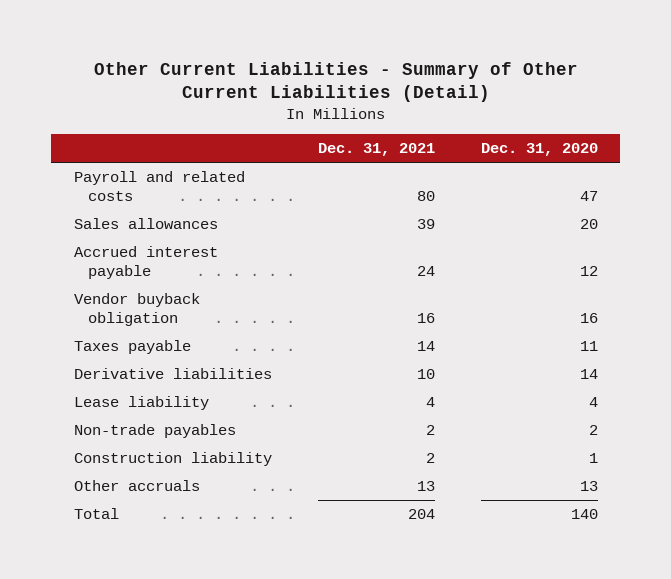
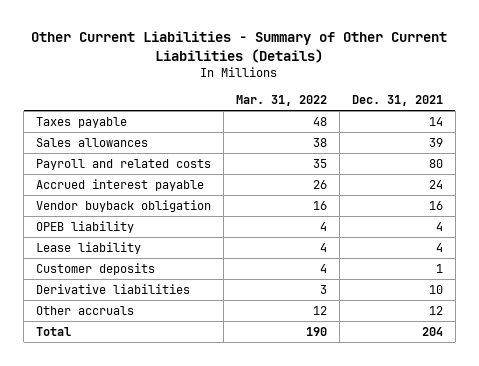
[93,61,578,103] Other Current Liabilities - Summary of Other Current Liabilities (Detail) -> [31,31,448,64] Other Current Liabilities - Summary of Other Current Liabilities (Details)
[480,143,598,157] Dec. 31, 2020 -> none
none -> [235,95,327,107] Mar. 31, 2022
[73,339,191,354] Taxes payable -> [36,116,128,128] Taxes payable
[73,170,245,201] Payroll and related costs -> [36,158,212,170] Payroll and related costs
none -> [36,220,135,233] OPEB liability
[73,423,236,438] Non-trade payables -> none
[73,451,272,466] Construction liability -> none
none -> [36,262,156,275] Customer deposits
[73,367,272,379] Derivative liabilities -> [36,283,191,294] Derivative liabilities
[416,480,435,491] 13 -> [428,305,443,315] 12

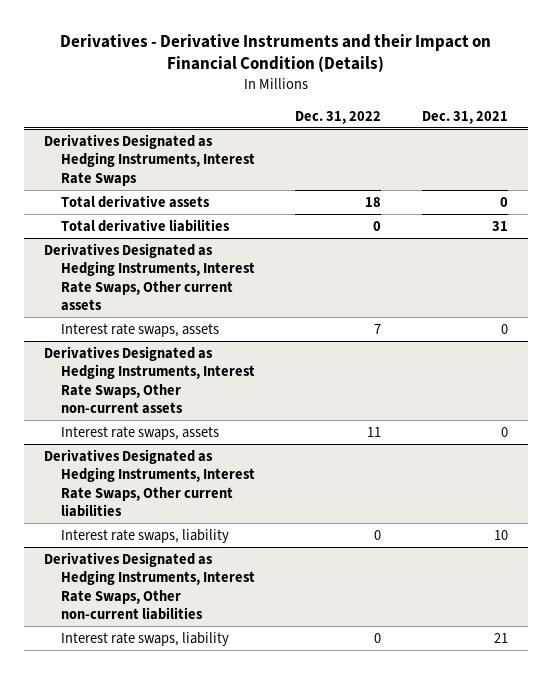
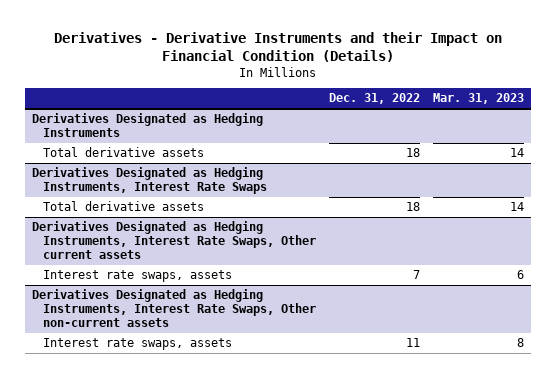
[421,110,508,124] Dec. 31, 2021 -> none
none -> [433,93,525,105] Mar. 31, 2023
none -> [31,113,263,138] Derivatives Designated as Hedging Instruments
none -> [43,147,205,158] Total derivative assets
[61,218,231,232] Total derivative liabilities -> none
[43,448,256,518] Derivatives Designated as Hedging Instruments, Interest Rate Swaps, Other current liabilities -> none
[61,528,230,543] Interest rate swaps, liability -> none
[43,551,256,621] Derivatives Designated as Hedging Instruments, Interest Rate Swaps, Other non-current liabilities -> none
[61,631,230,646] Interest rate swaps, liability -> none

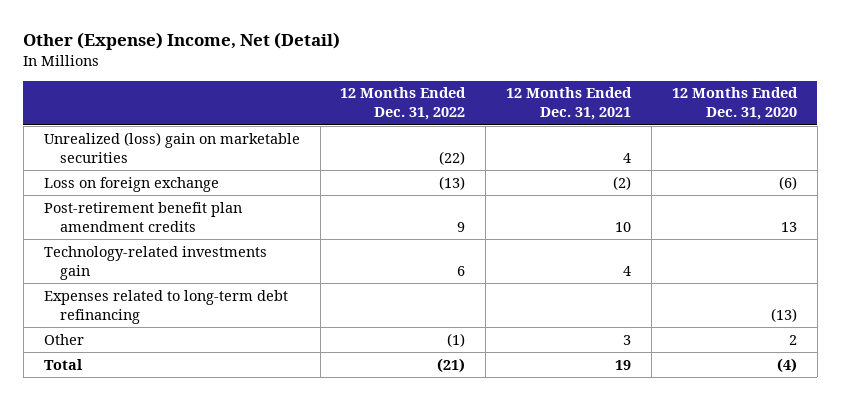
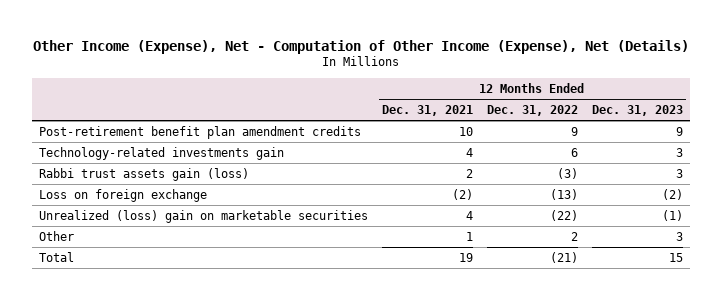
[23,32,341,51] Other (Expense) Income, Net (Detail) -> [33,39,690,54] Other Income (Expense), Net - Computation of Other Income (Expense), Net (Details)
[671,87,798,121] 12 Months Ended Dec. 31, 2020 -> none
none -> [591,104,683,116] Dec. 31, 2023
[43,289,288,324] Expenses related to long-term debt refinancing -> none
none -> [39,167,250,181] Rabbi trust assets gain (loss)
[43,176,219,192] Loss on foreign exchange -> [39,188,208,202] Loss on foreign exchange
[43,131,300,163] Unrealized (loss) gain on marketable securities -> [39,209,369,223] Unrealized (loss) gain on marketable securities
[447,332,466,347] (1) -> [570,231,578,241] 2
[623,334,632,345] 3 -> [466,231,474,241] 1

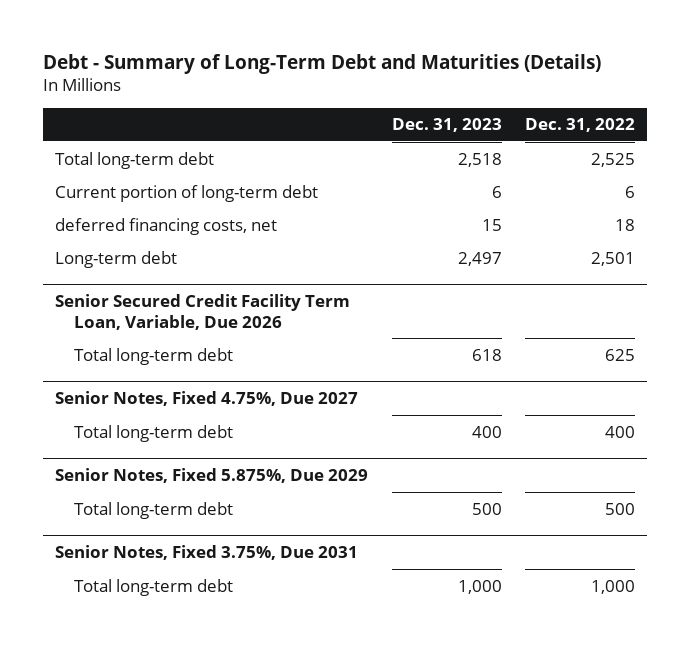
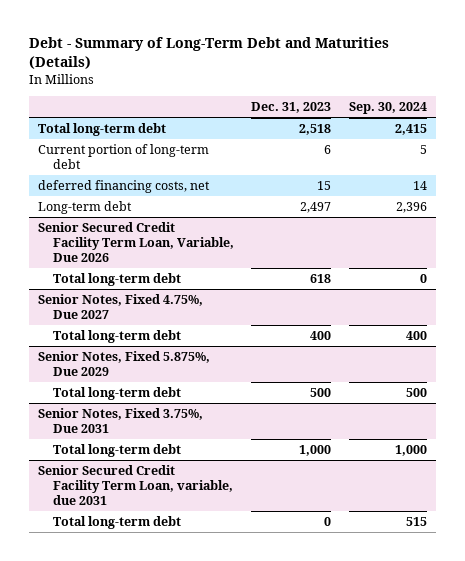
[525,118,636,133] Dec. 31, 2022 -> none
none -> [349,102,428,115] Sep. 30, 2024
none -> [38,464,233,505] Senior Secured Credit Facility Term Loan, variable, due 2031
none -> [52,515,181,529] Total long-term debt

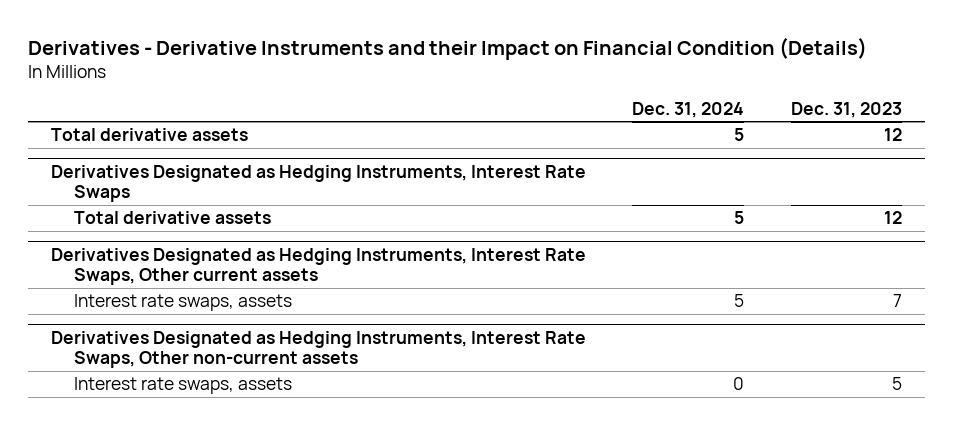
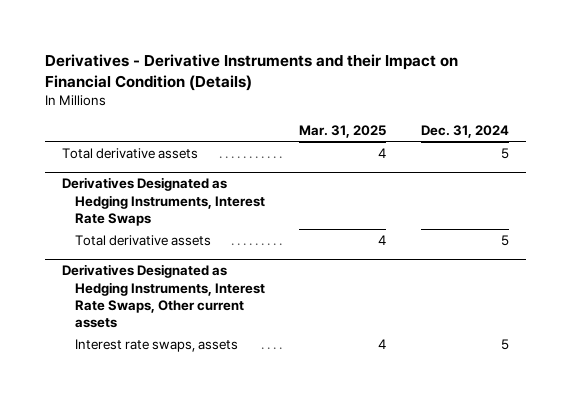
[790,101,902,118] Dec. 31, 2023 -> none
none -> [299,124,387,138] Mar. 31, 2025
[50,330,586,368] Derivatives Designated as Hedging Instruments, Interest Rate Swaps, Other non-current assets -> none
[73,377,292,395] Interest rate swaps, assets -> none

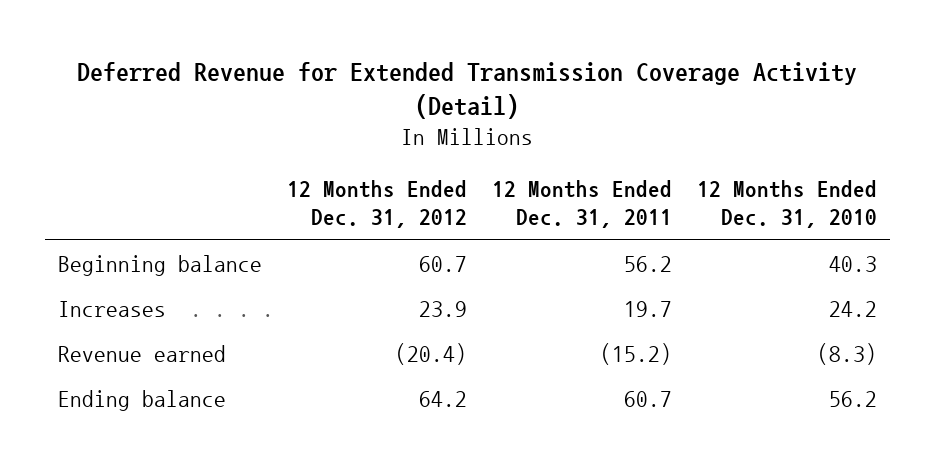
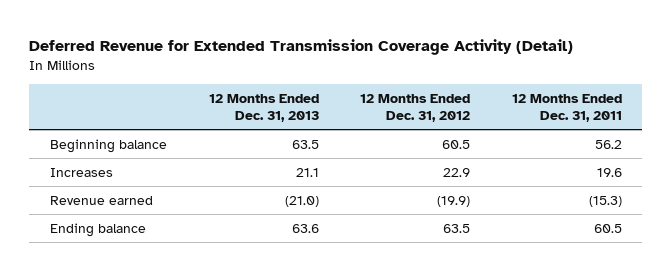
[697,180,878,229] 12 Months Ended Dec. 31, 2010 -> none
none -> [208,93,319,122] 12 Months Ended Dec. 31, 2013
[418,255,467,272] 60.7 -> [442,139,471,149] 60.5
[418,300,467,317] 23.9 -> [443,167,471,177] 22.9
[623,300,672,317] 19.7 -> [596,167,622,177] 19.6
[394,342,467,365] (20.4) -> [437,195,471,207] (19.9)
[599,342,672,365] (15.2) -> [588,195,622,207] (15.3)
[418,390,467,407] 64.2 -> [443,223,471,233] 63.5
[623,390,672,407] 60.7 -> [593,223,622,233] 60.5

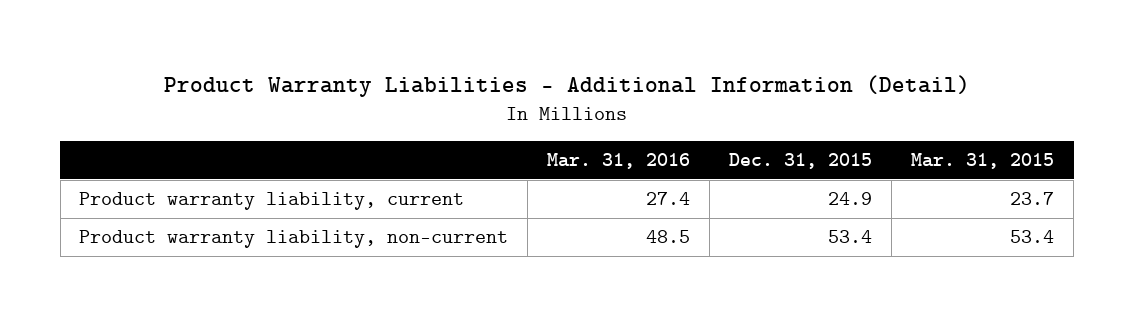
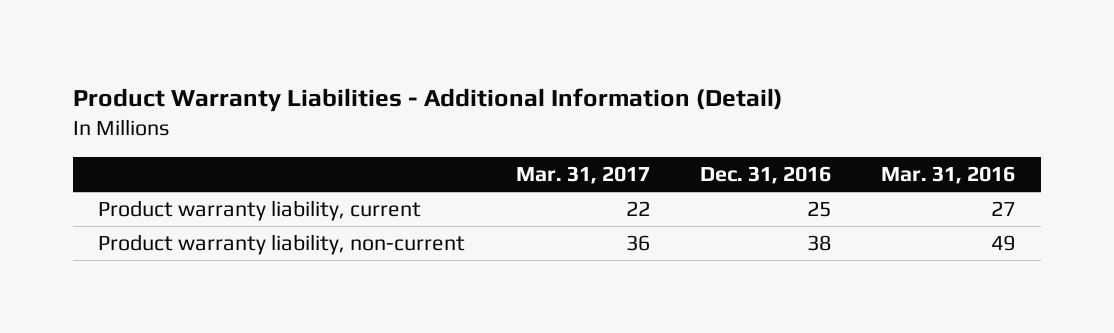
[729,152,873,169] Dec. 31, 2015 -> none
[911,152,1055,169] Mar. 31, 2015 -> none
none -> [515,166,650,185] Mar. 31, 2017
none -> [700,166,832,185] Dec. 31, 2016
[646,192,691,206] 27.4 -> [991,201,1016,217] 27
[646,230,691,244] 48.5 -> [991,235,1016,252] 49

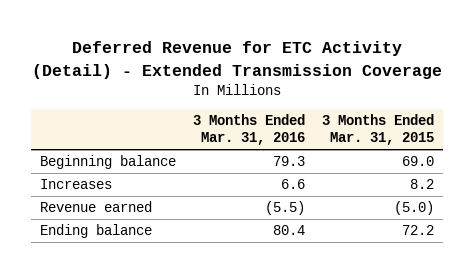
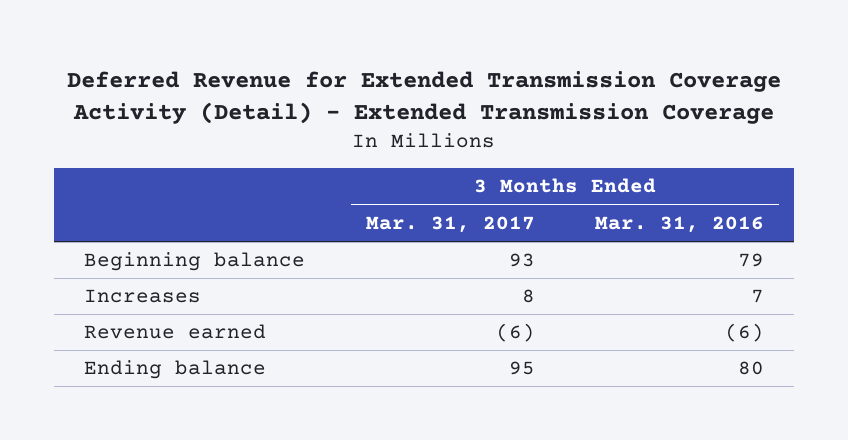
[32,41,443,79] Deferred Revenue for ETC Activity (Detail) - Extended Transmission Coverage -> [67,70,782,125] Deferred Revenue for Extended Transmission Coverage Activity (Detail) - Extended Transmission Coverage
[322,113,435,146] 3 Months Ended Mar. 31, 2015 -> none
none -> [365,215,535,233] Mar. 31, 2017
[273,156,306,167] 79.3 -> [737,253,764,268] 79
[281,179,306,190] 6.6 -> [750,289,764,304] 7
[265,201,306,216] (5.5) -> [724,323,764,343] (6)
[273,225,306,236] 80.4 -> [737,361,764,376] 80

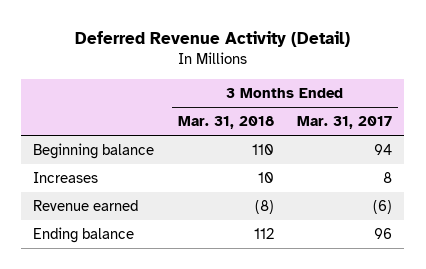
[67,70,782,125] Deferred Revenue for Extended Transmission Coverage Activity (Detail) - Extended Transmission Coverage -> [74,31,350,48] Deferred Revenue Activity (Detail)
[594,215,764,233] Mar. 31, 2016 -> none
none -> [177,116,274,130] Mar. 31, 2018
[508,253,535,268] 93 -> [374,144,393,156] 94
[508,361,535,376] 95 -> [374,228,393,240] 96

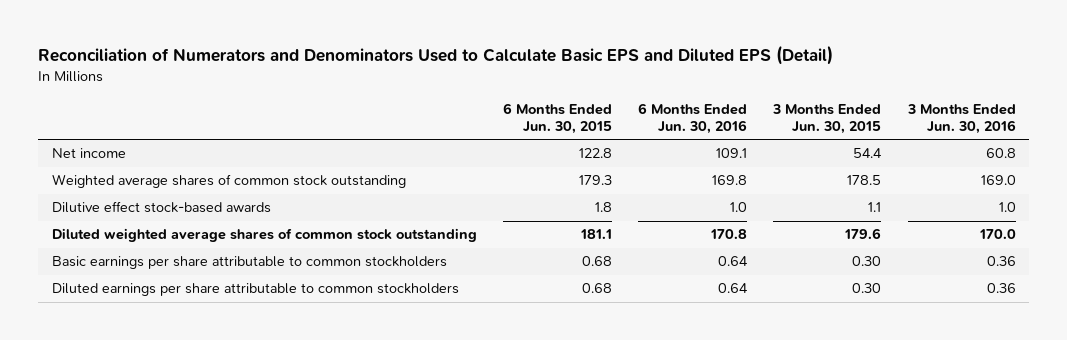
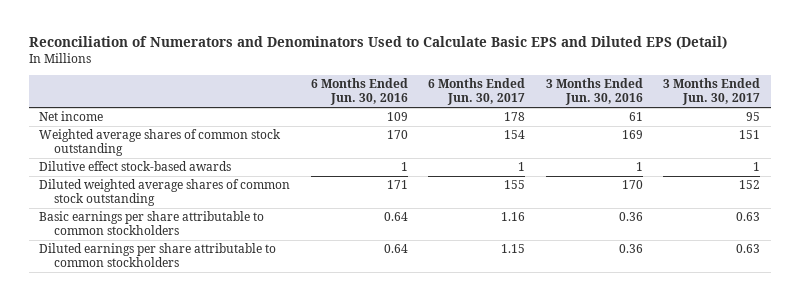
[502,102,612,135] 6 Months Ended Jun. 30, 2015 -> none
[772,103,882,135] 3 Months Ended Jun. 30, 2015 -> none
none -> [428,78,526,106] 6 Months Ended Jun. 30, 2017
none -> [663,78,761,106] 3 Months Ended Jun. 30, 2017
[716,148,748,159] 109.1 -> [386,112,408,122] 109
[985,148,1016,159] 60.8 -> [628,112,643,122] 61
[712,175,748,186] 169.8 -> [386,130,408,140] 170
[980,175,1016,186] 169.0 -> [621,130,643,140] 169
[730,202,748,213] 1.0 -> [400,162,408,172] 1
[998,202,1016,213] 1.0 -> [635,162,643,172] 1
[710,229,748,240] 170.8 -> [386,180,408,190] 171
[978,229,1016,240] 170.0 -> [621,180,643,190] 170

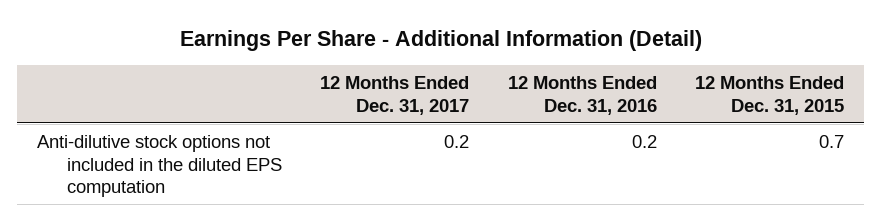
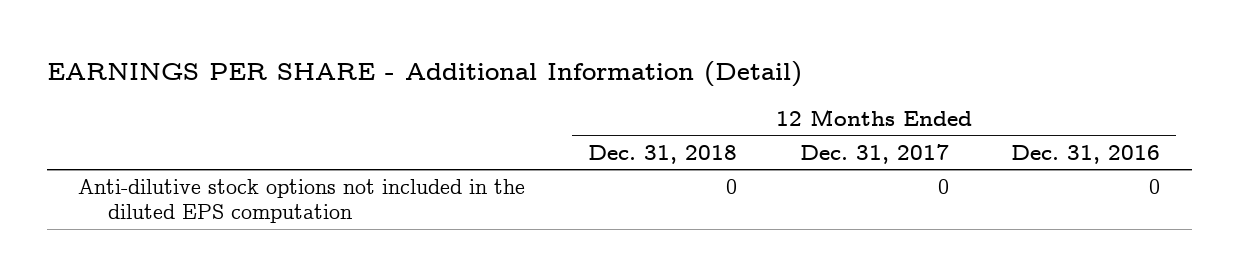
[179,30,702,52] Earnings Per Share - Additional Information (Detail) -> [46,61,802,88] EARNINGS PER SHARE - Additional Information (Detail)
[695,76,845,115] 12 Months Ended Dec. 31, 2015 -> none
none -> [587,144,737,164] Dec. 31, 2018
[444,134,470,148] 0.2 -> [937,179,949,195] 0
[631,134,657,148] 0.2 -> [1149,179,1161,195] 0

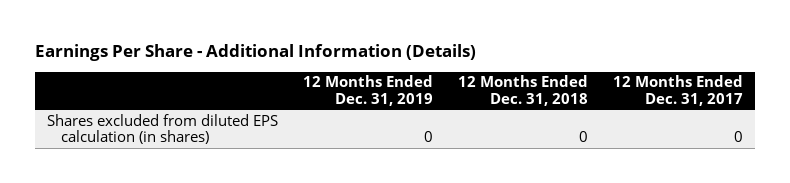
[46,61,802,88] EARNINGS PER SHARE - Additional Information (Detail) -> [34,44,476,62] Earnings Per Share - Additional Information (Details)
[1011,144,1161,164] Dec. 31, 2016 -> none
none -> [302,75,433,107] 12 Months Ended Dec. 31, 2019
[78,179,526,224] Anti-dilutive stock options not included in the diluted EPS computation -> [47,113,279,145] Shares excluded from diluted EPS calculation (in shares)

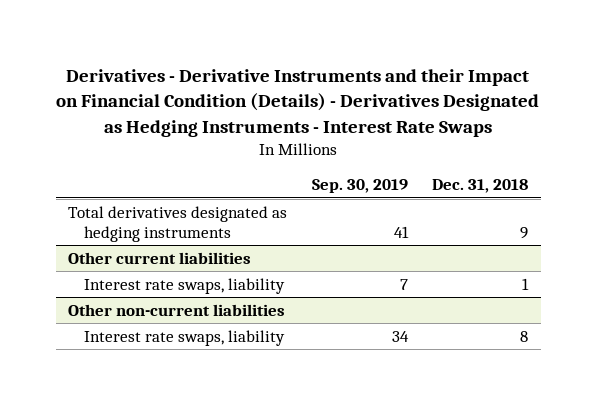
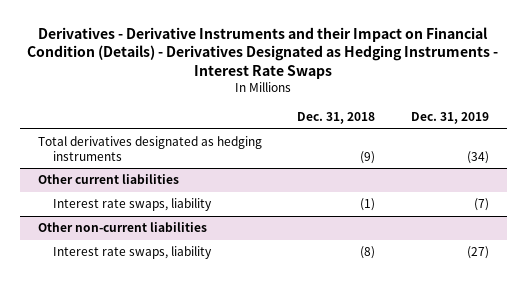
[311,179,408,194] Sep. 30, 2019 -> none
none -> [411,111,490,124] Dec. 31, 2019
[520,226,529,239] 9 -> [360,150,376,164] (9)
[522,277,530,290] 1 -> [360,198,376,212] (1)
[520,330,529,342] 8 -> [360,246,376,260] (8)

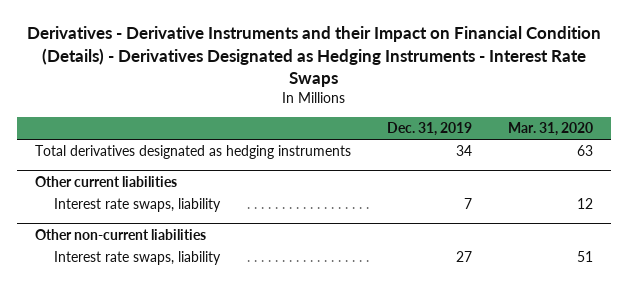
[297,111,376,124] Dec. 31, 2018 -> none
none -> [507,122,593,137] Mar. 31, 2020
[467,150,490,164] (34) -> [455,145,472,157] 34
[474,198,490,212] (7) -> [463,198,472,210] 7
[467,246,490,260] (27) -> [455,251,472,263] 27

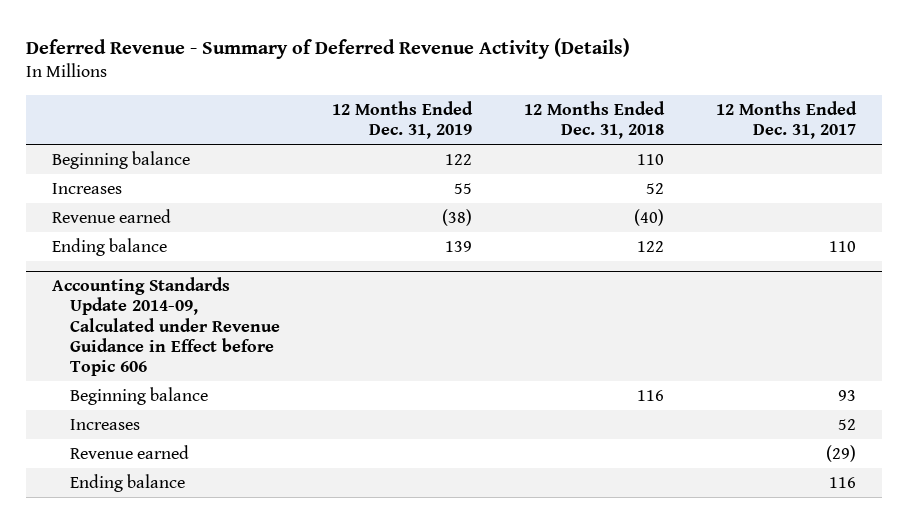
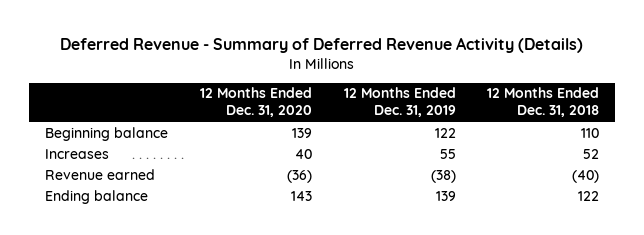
[715,100,857,140] 12 Months Ended Dec. 31, 2017 -> none
none -> [199,87,312,118] 12 Months Ended Dec. 31, 2020
[52,277,280,377] Accounting Standards Update 2014-09, Calculated under Revenue Guidance in Effect before Topic 606 -> none
[69,387,208,406] Beginning balance -> none
[69,419,140,431] Increases -> none
[69,445,189,460] Revenue earned -> none
[69,474,185,493] Ending balance -> none

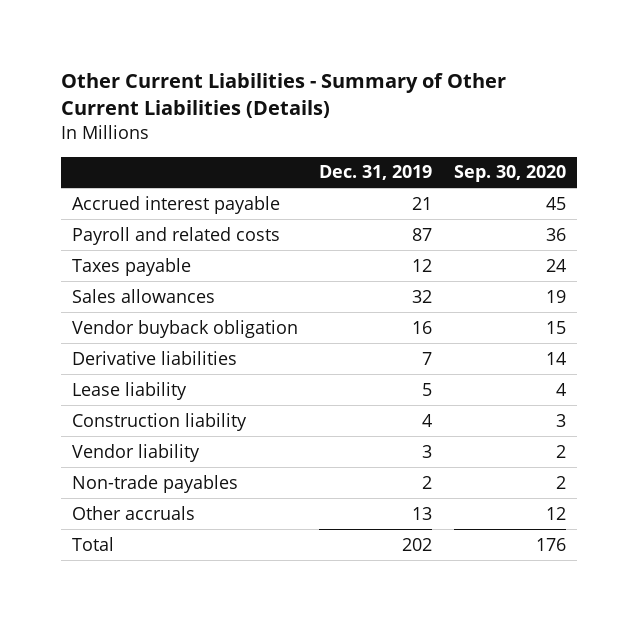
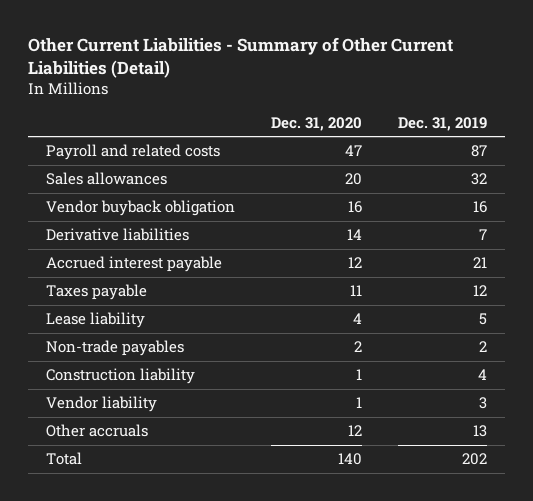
[60,72,506,119] Other Current Liabilities - Summary of Other Current Liabilities (Details) -> [28,37,454,79] Other Current Liabilities - Summary of Other Current Liabilities (Detail)
[454,165,567,183] Sep. 30, 2020 -> none
none -> [271,116,363,131] Dec. 31, 2020
[71,195,280,214] Accrued interest payable -> [46,256,223,273] Accrued interest payable
[71,257,191,276] Taxes payable -> [46,284,148,301] Taxes payable
[71,474,238,493] Non-trade payables -> [46,340,185,357] Non-trade payables

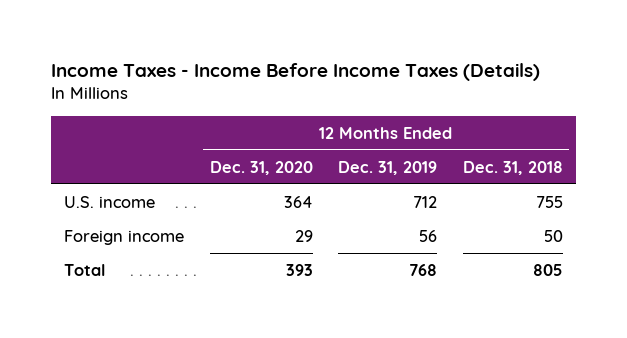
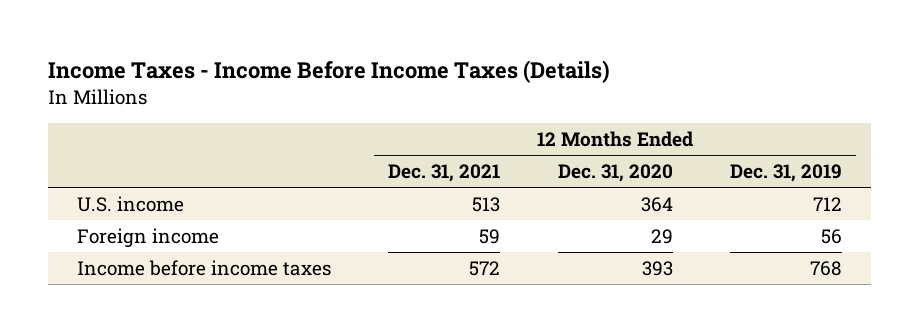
[463,160,564,175] Dec. 31, 2018 -> none
none -> [388,164,501,183] Dec. 31, 2021
[63,263,105,276] Total -> [76,259,331,276] Income before income taxes

